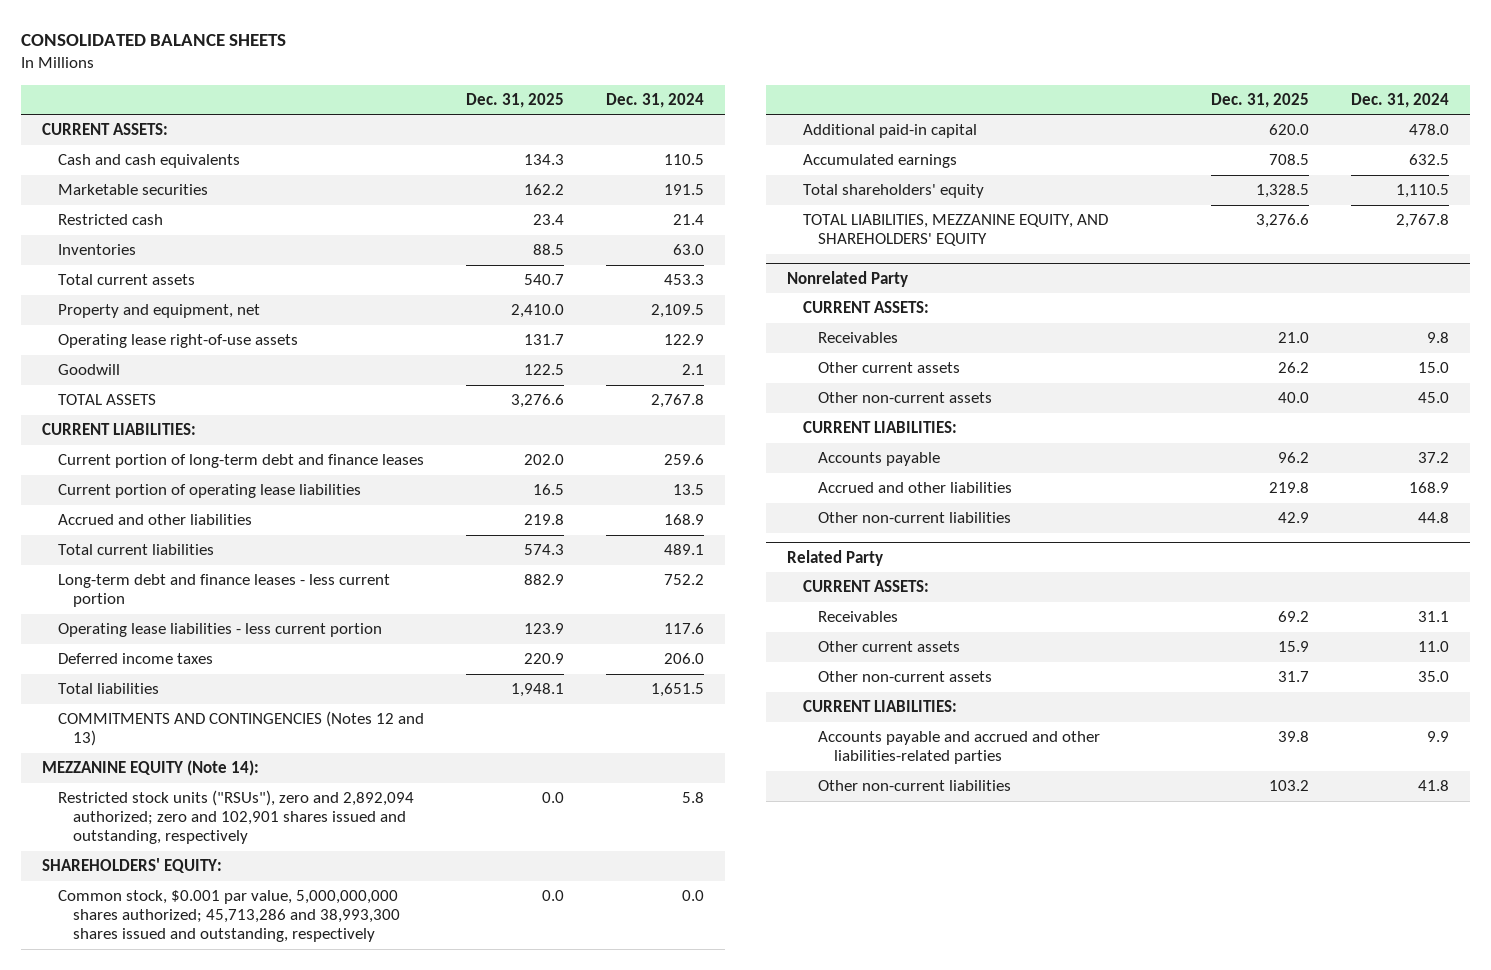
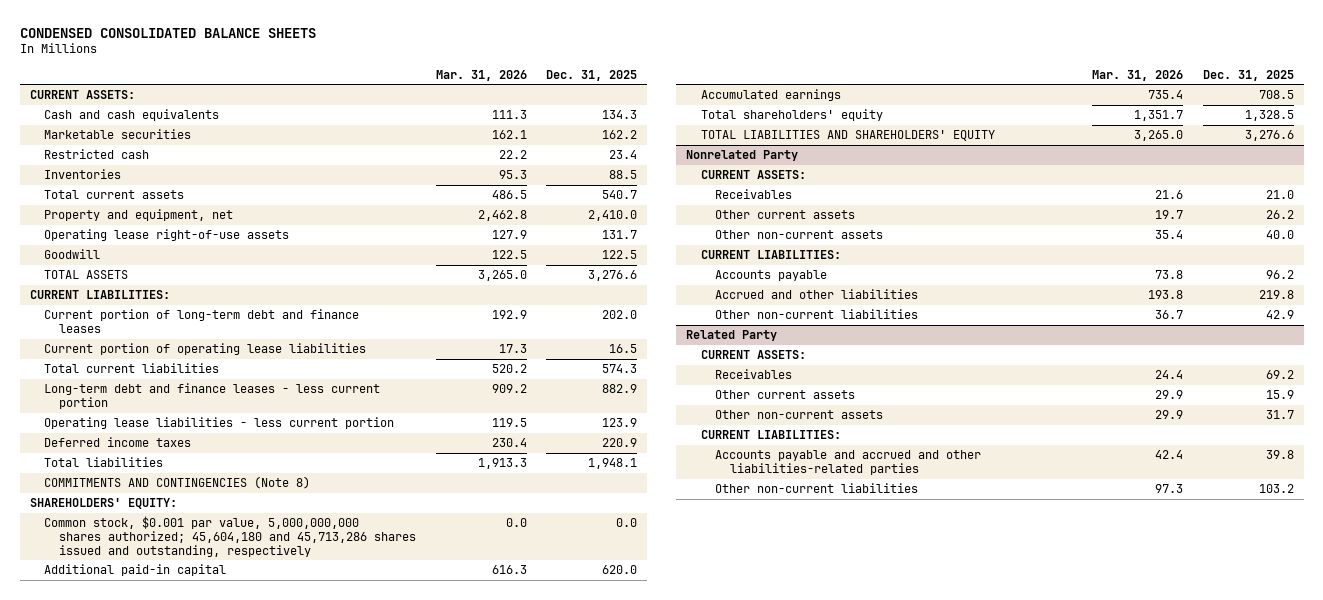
[20,34,286,47] CONSOLIDATED BALANCE SHEETS -> [19,27,316,38] CONDENSED CONSOLIDATED BALANCE SHEETS
[605,92,704,108] Dec. 31, 2024 -> none
none -> [435,69,527,81] Mar. 31, 2026
[57,514,252,526] Accrued and other liabilities -> none
[41,760,259,777] MEZZANINE EQUITY (Note 14): -> none
[57,790,414,845] Restricted stock units ("RSUs"), zero and 2,892,094 authorized; zero and 102,901 shares issued and outstanding, respectively -> none
[57,711,424,747] COMMITMENTS AND CONTINGENCIES (Notes 12 and 13) -> [44,476,311,490] COMMITMENTS AND CONTINGENCIES (Note 8)
[57,890,401,943] Common stock, $0.001 par value, 5,000,000,000 shares authorized; 45,713,286 and 38,993,300 shares issued and outstanding, respectively -> [44,516,416,557] Common stock, $0.001 par value, 5,000,000,000 shares authorized; 45,604,180 and 45,713,286 shares issued and outstanding, respectively
[802,214,1108,247] TOTAL LIABILITIES, MEZZANINE EQUITY, AND SHAREHOLDERS' EQUITY -> [700,130,995,142] TOTAL LIABILITIES AND SHAREHOLDERS' EQUITY

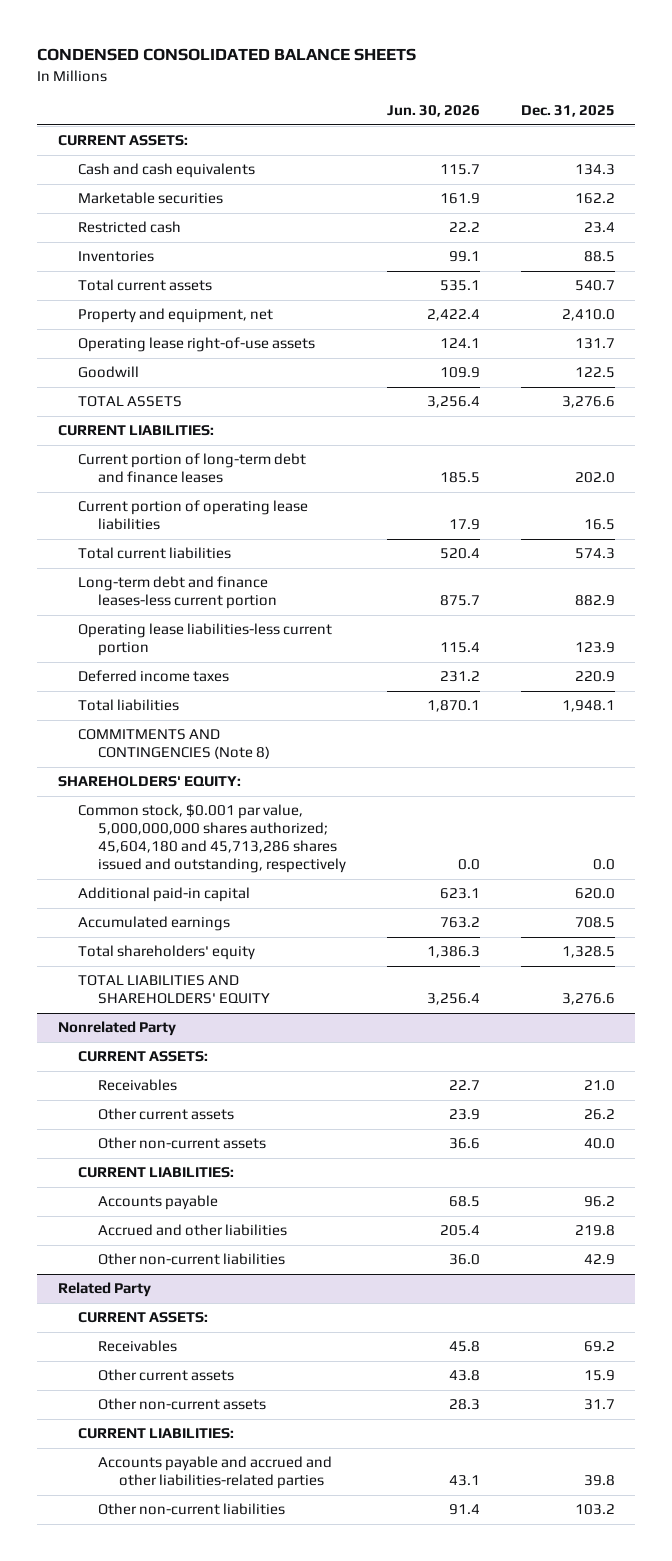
[435,69,527,81] Mar. 31, 2026 -> none
none -> [387,104,481,117] Jun. 30, 2026
[44,383,381,409] Long-term debt and finance leases - less current portion -> [78,576,278,610] Long-term debt and finance leases-less current portion
[44,417,395,430] Operating lease liabilities - less current portion -> [78,623,333,657] Operating lease liabilities-less current portion

